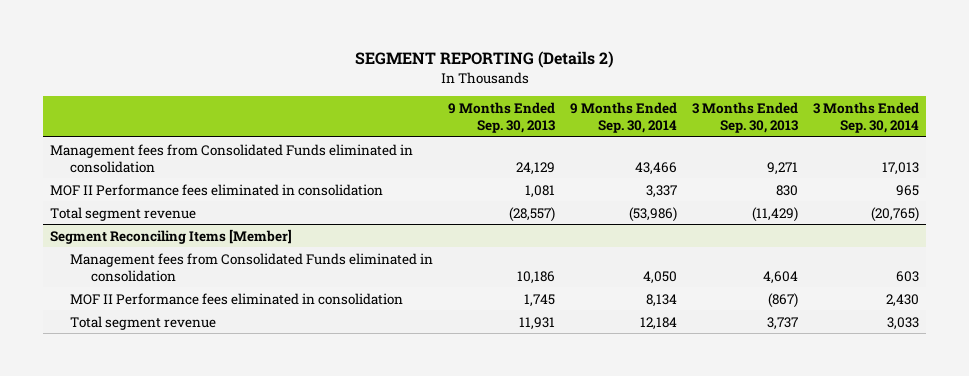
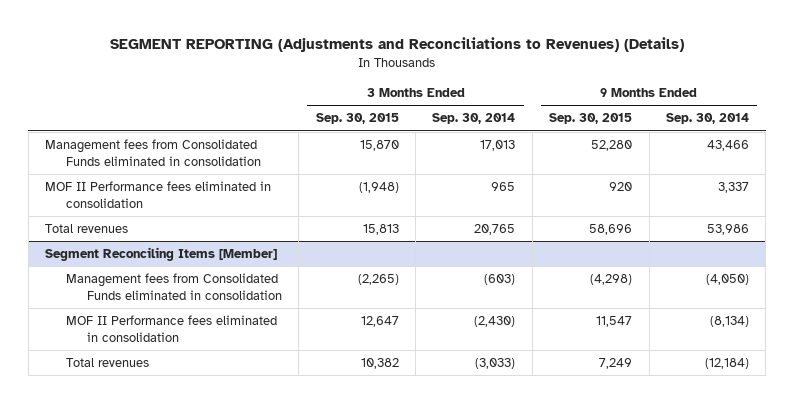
[354,51,614,69] SEGMENT REPORTING (Details 2) -> [110,36,685,52] SEGMENT REPORTING (Adjustments and Reconciliations to Revenues) (Details)
[448,102,556,134] 9 Months Ended Sep. 30, 2013 -> none
[692,102,799,134] 3 Months Ended Sep. 30, 2013 -> none
none -> [315,113,399,125] Sep. 30, 2015
none -> [549,113,633,125] Sep. 30, 2015
[50,206,197,221] Total segment revenue -> [45,224,129,234] Total revenues
[629,206,678,222] (53,986) -> [706,224,749,236] 53,986
[870,206,919,222] (20,765) -> [474,224,516,236] 20,765
[643,270,678,284] 4,050 -> [705,274,749,286] (4,050)
[895,270,919,282] 603 -> [484,274,516,286] (603)
[646,293,678,307] 8,134 -> [709,316,749,328] (8,134)
[885,293,919,307] 2,430 -> [474,316,516,328] (2,430)
[70,315,217,330] Total segment revenue -> [66,358,150,368] Total revenues
[640,316,678,330] 12,184 -> [704,358,749,370] (12,184)
[886,316,919,330] 3,033 -> [475,358,516,370] (3,033)

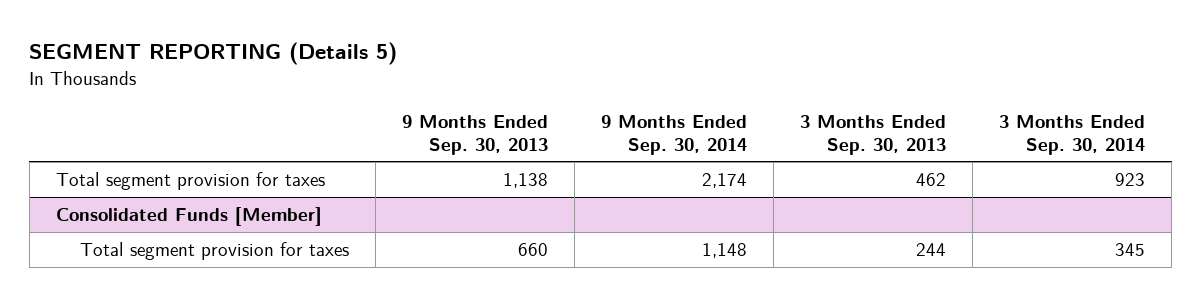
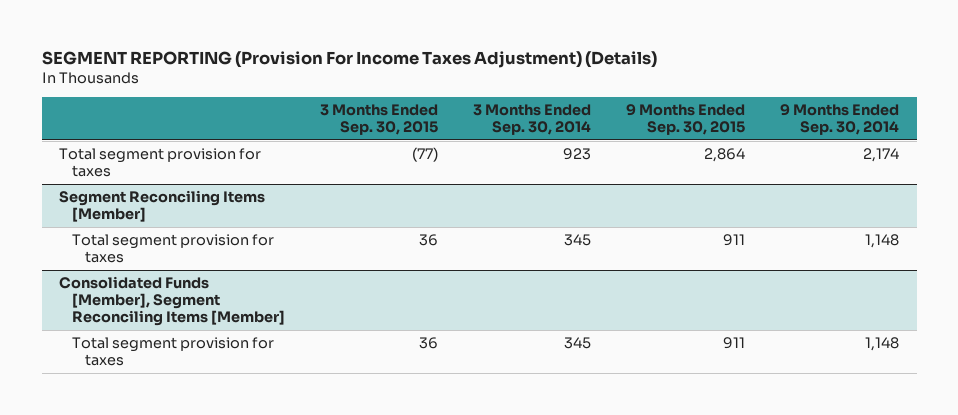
[29,42,398,66] SEGMENT REPORTING (Details 5) -> [41,50,657,68] SEGMENT REPORTING (Provision For Income Taxes Adjustment) (Details)
[401,114,548,155] 9 Months Ended Sep. 30, 2013 -> none
[800,114,947,155] 3 Months Ended Sep. 30, 2013 -> none
none -> [320,104,439,136] 3 Months Ended Sep. 30, 2015
none -> [626,104,746,136] 9 Months Ended Sep. 30, 2015
[55,206,322,226] Consolidated Funds [Member] -> none
none -> [59,189,266,222] Segment Reconciling Items [Member]
none -> [59,275,286,326] Consolidated Funds [Member], Segment Reconciling Items [Member]
none -> [72,336,275,366] Total segment provision for taxes

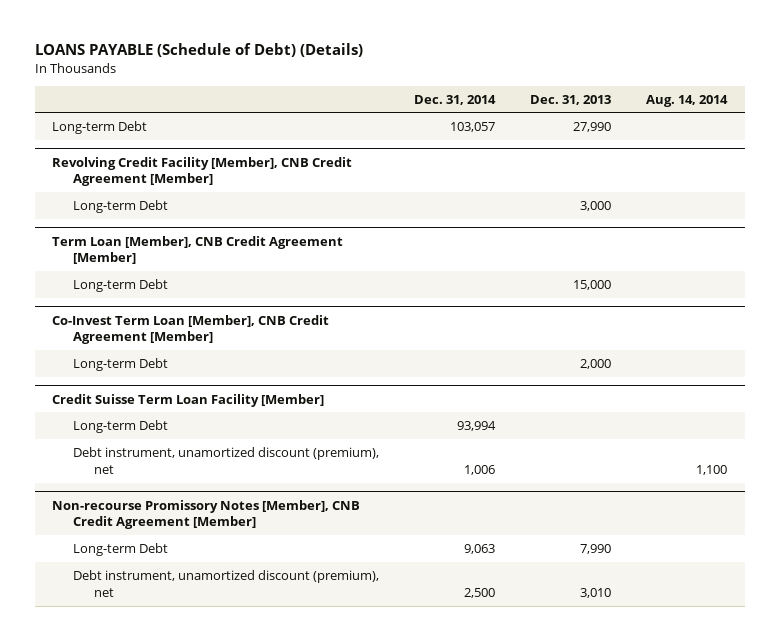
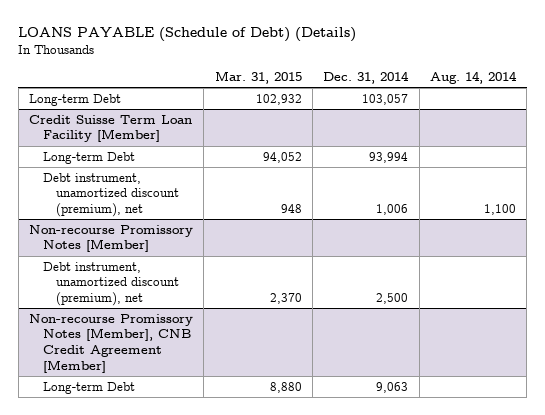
[530,94,612,105] Dec. 31, 2013 -> none
none -> [214,70,302,84] Mar. 31, 2015
[52,156,353,187] Revolving Credit Facility [Member], CNB Credit Agreement [Member] -> none
[72,200,168,214] Long-term Debt -> none
[52,235,344,265] Term Loan [Member], CNB Credit Agreement [Member] -> none
[72,279,168,293] Long-term Debt -> none
[52,314,330,345] Co-Invest Term Loan [Member], CNB Credit Agreement [Member] -> none
[72,358,168,372] Long-term Debt -> none
none -> [29,224,194,253] Non-recourse Promissory Notes [Member]
none -> [42,261,180,307] Debt instrument, unamortized discount (premium), net
[72,570,379,597] Debt instrument, unamortized discount (premium), net -> none

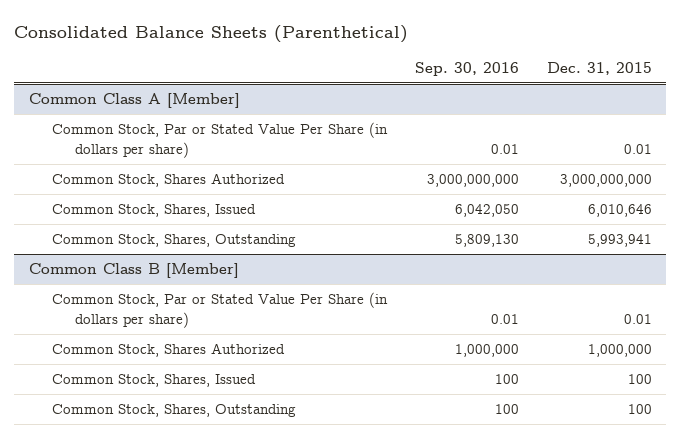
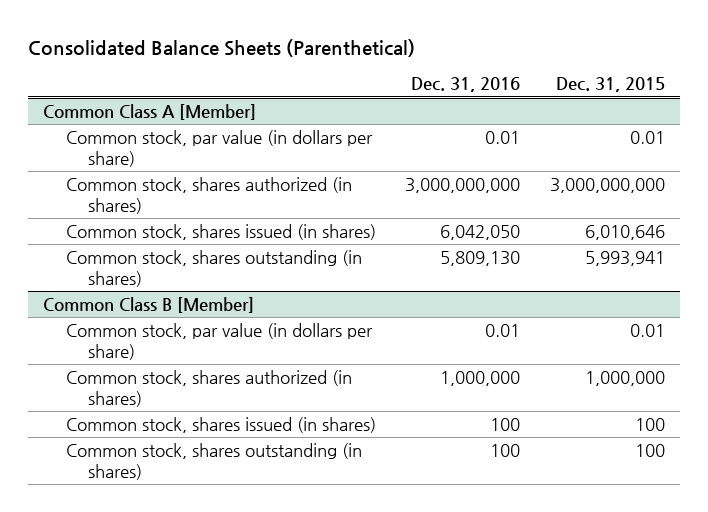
[414,61,519,76] Sep. 30, 2016 -> none
none -> [411,77,521,93] Dec. 31, 2016
[51,122,388,158] Common Stock, Par or Stated Value Per Share (in dollars per share) -> [65,130,373,167] Common stock, par value (in dollars per share)
[51,173,285,188] Common Stock, Shares Authorized -> [65,177,352,214] Common stock, shares authorized (in shares)
[51,204,256,218] Common Stock, Shares, Issued -> [65,224,376,241] Common stock, shares issued (in shares)
[51,234,296,248] Common Stock, Shares, Outstanding -> [65,250,362,287] Common stock, shares outstanding (in shares)
[51,292,388,328] Common Stock, Par or Stated Value Per Share (in dollars per share) -> [65,323,373,360] Common stock, par value (in dollars per share)
[51,343,285,358] Common Stock, Shares Authorized -> [65,370,352,407] Common stock, shares authorized (in shares)
[51,374,256,388] Common Stock, Shares, Issued -> [65,417,376,434] Common stock, shares issued (in shares)
[51,404,296,418] Common Stock, Shares, Outstanding -> [65,443,362,480] Common stock, shares outstanding (in shares)

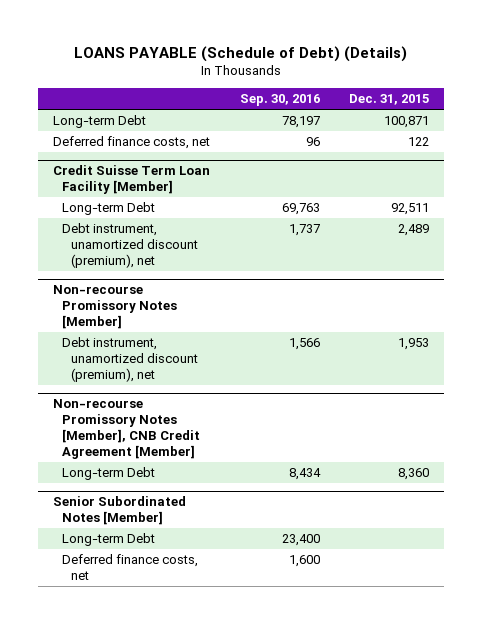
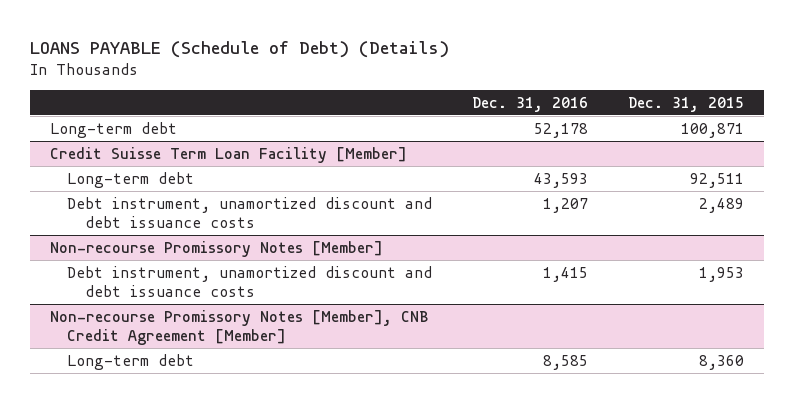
[239,94,320,107] Sep. 30, 2016 -> none
none -> [472,96,589,112] Dec. 31, 2016
[52,136,210,150] Deferred finance costs, net -> none
[52,115,146,129] Long-term Debt -> [49,121,177,138] Long-term debt
[62,202,156,216] Long-term Debt -> [67,171,195,188] Long-term debt
[62,223,199,269] Debt instrument, unamortized discount (premium), net -> [67,196,433,229] Debt instrument, unamortized discount and debt issuance costs
[62,337,199,383] Debt instrument, unamortized discount (premium), net -> [67,265,433,298] Debt instrument, unamortized discount and debt issuance costs
[52,496,186,526] Senior Subordinated Notes [Member] -> none
[62,533,156,547] Long-term Debt -> none
[62,554,199,581] Deferred finance costs, net -> none
[62,467,156,481] Long-term Debt -> [67,353,195,370] Long-term debt

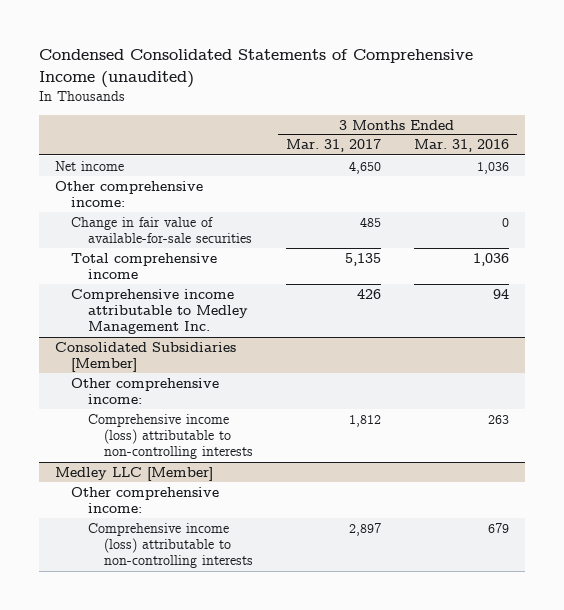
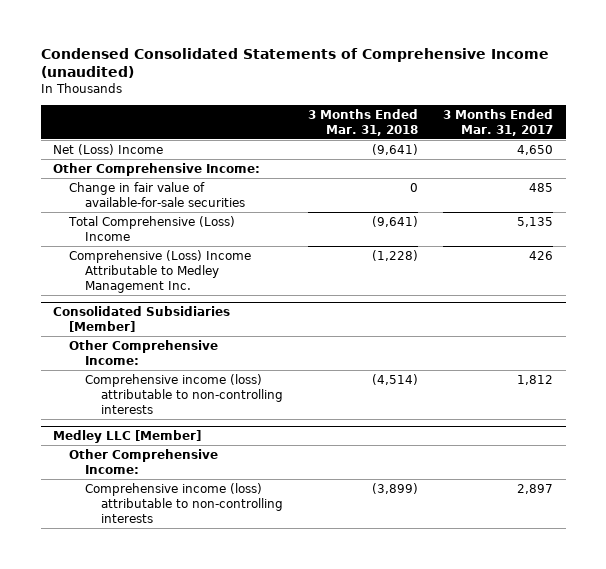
[413,139,509,153] Mar. 31, 2016 -> none
none -> [307,108,418,136] 3 Months Ended Mar. 31, 2018
[55,160,125,171] Net income -> [53,143,164,155] Net (Loss) Income
[55,180,204,208] Other comprehensive income: -> [53,162,261,176] Other Comprehensive Income:
[71,252,218,280] Total comprehensive income -> [68,215,236,241] Total Comprehensive (Loss) Income
[71,288,248,335] Comprehensive income attributable to Medley Management Inc. -> [69,249,252,293] Comprehensive (Loss) Income Attributable to Medley Management Inc.
[71,377,220,405] Other comprehensive income: -> [69,339,219,365] Other Comprehensive Income:
[71,486,220,514] Other comprehensive income: -> [69,448,219,474] Other Comprehensive Income:

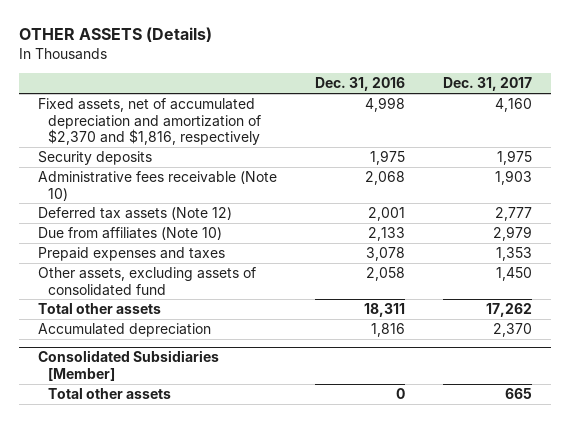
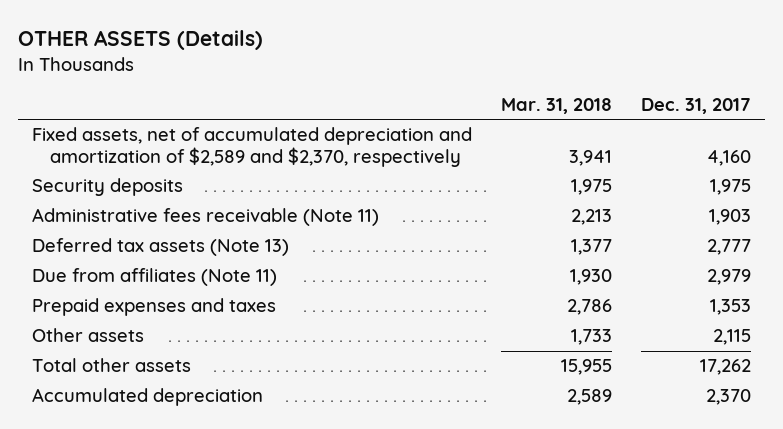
[314,77,405,92] Dec. 31, 2016 -> none
none -> [500,97,612,114] Mar. 31, 2018
[37,98,261,145] Fixed assets, net of accumulated depreciation and amortization of $2,370 and $1,816, respectively -> [32,127,473,167] Fixed assets, net of accumulated depreciation and amortization of $2,589 and $2,370, respectively
[37,171,277,201] Administrative fees receivable (Note 10) -> [32,208,380,227] Administrative fees receivable (Note 11)
[37,207,232,221] Deferred tax assets (Note 12) -> [32,238,290,257] Deferred tax assets (Note 13)
[37,227,222,241] Due from affiliates (Note 10) -> [32,268,278,287] Due from affiliates (Note 11)
[37,267,256,296] Other assets, excluding assets of consolidated fund -> [32,328,145,343] Other assets
[495,267,532,282] 1,450 -> [712,329,751,346] 2,115
[37,350,219,381] Consolidated Subsidiaries [Member] -> none
[47,388,171,400] Total other assets -> none

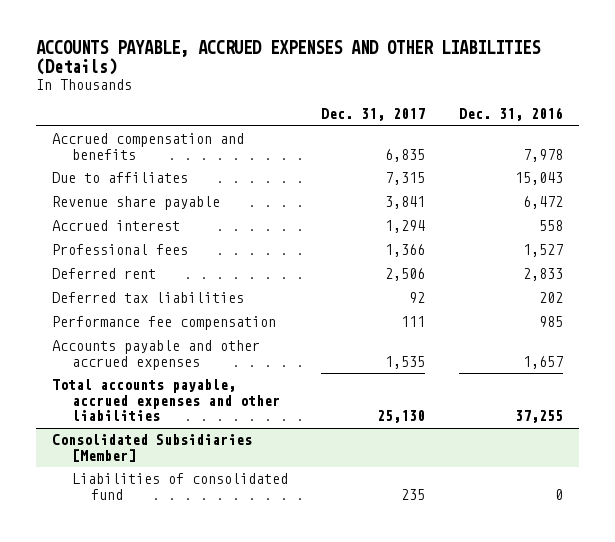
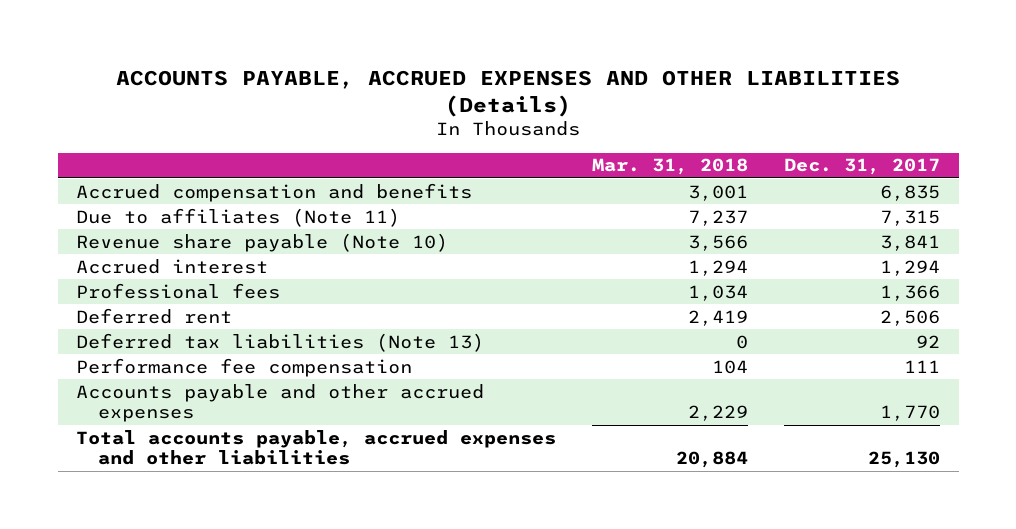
[458,107,563,122] Dec. 31, 2016 -> none
none -> [592,158,749,176] Mar. 31, 2018
[52,172,189,184] Due to affiliates -> [75,207,400,227] Due to affiliates (Note 11)
[52,196,221,211] Revenue share payable -> [75,232,448,252] Revenue share payable (Note 10)
[52,292,245,304] Deferred tax liabilities -> [75,332,484,352] Deferred tax liabilities (Note 13)
[385,355,426,369] 1,535 -> [880,405,941,422] 1,770
[52,434,253,462] Consolidated Subsidiaries [Member] -> none
[71,473,288,500] Liabilities of consolidated fund -> none

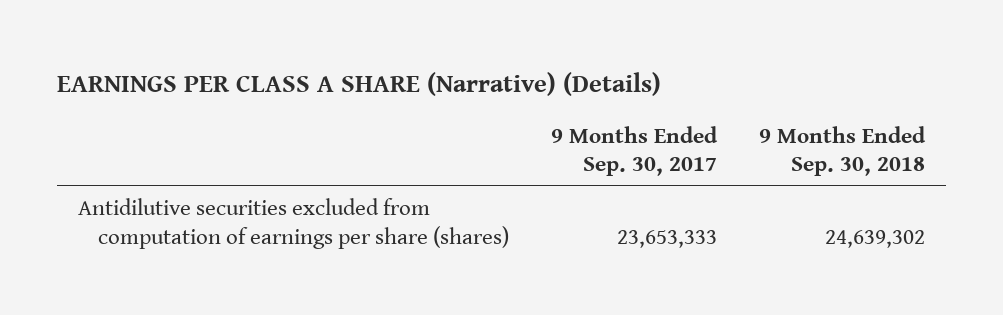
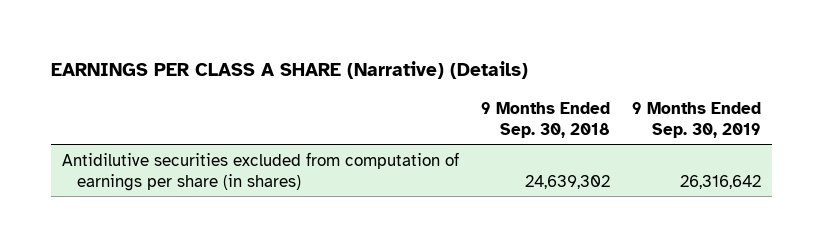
[551,125,719,177] 9 Months Ended Sep. 30, 2017 -> none
none -> [631,102,761,138] 9 Months Ended Sep. 30, 2019
[77,198,509,249] Antidilutive securities excluded from computation of earnings per share (shares) -> [61,152,459,191] Antidilutive securities excluded from computation of earnings per share (in shares)

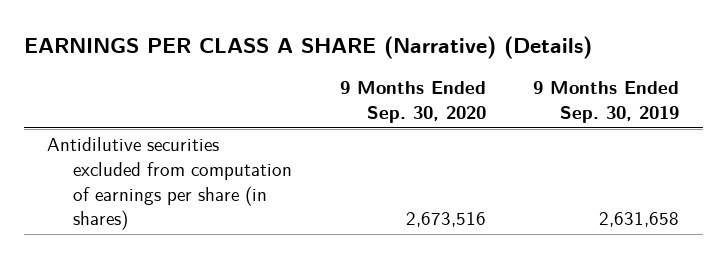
[480,102,610,138] 9 Months Ended Sep. 30, 2018 -> none
none -> [339,81,486,124] 9 Months Ended Sep. 30, 2020
[679,174,761,189] 26,316,642 -> [599,212,680,228] 2,631,658

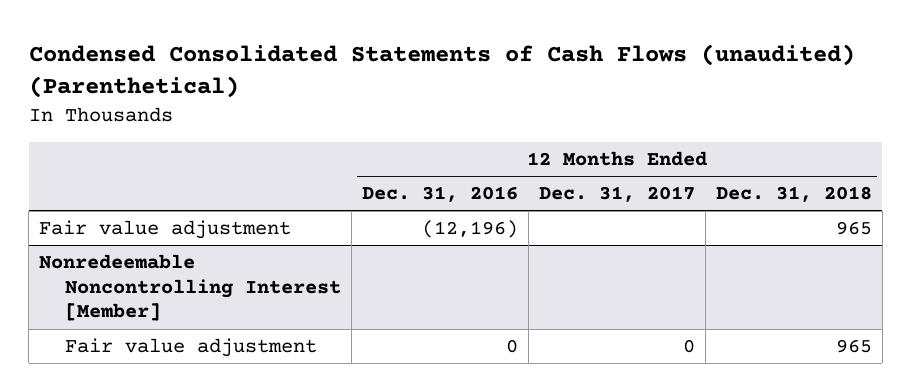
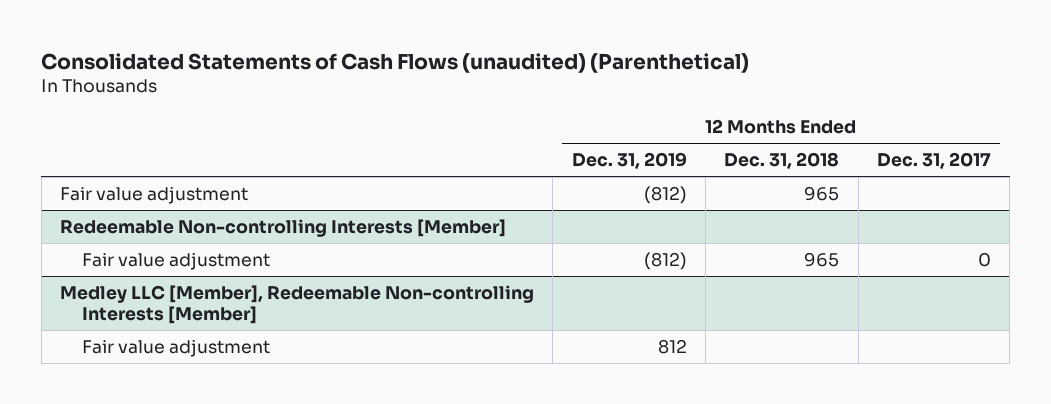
[28,44,855,99] Condensed Consolidated Statements of Cash Flows (unaudited) (Parenthetical) -> [41,52,750,73] Consolidated Statements of Cash Flows (unaudited) (Parenthetical)
[362,186,519,203] Dec. 31, 2016 -> none
none -> [571,152,687,170] Dec. 31, 2019
[39,254,342,322] Nonredeemable Noncontrolling Interest [Member] -> [59,218,506,237] Redeemable Non-controlling Interests [Member]
none -> [59,284,534,324] Medley LLC [Member], Redeemable Non-controlling Interests [Member]
none -> [81,338,270,357] Fair value adjustment

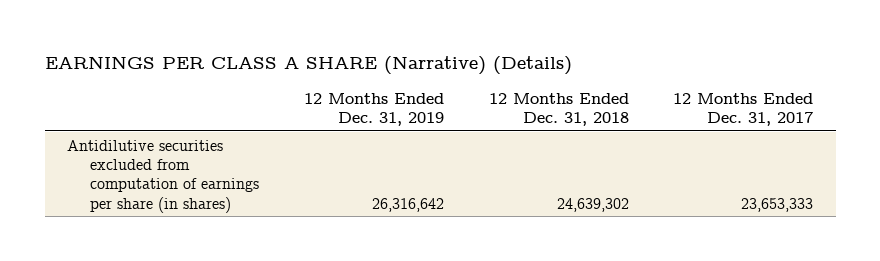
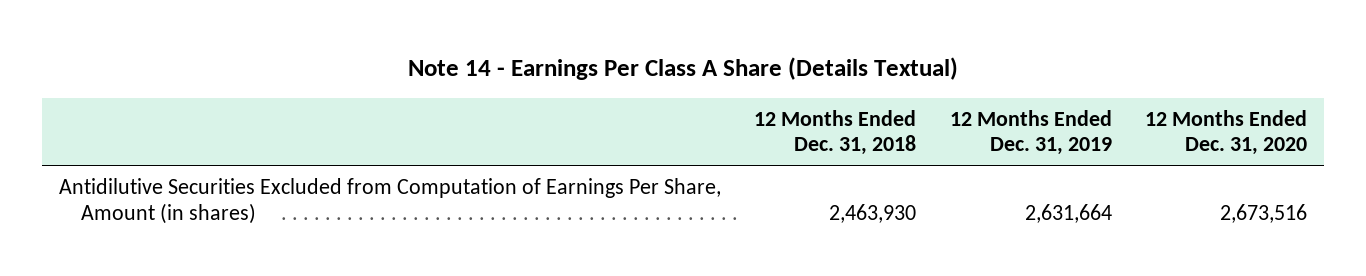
[44,56,572,76] EARNINGS PER CLASS A SHARE (Narrative) (Details) -> [408,57,959,81] Note 14 - Earnings Per Class A Share (Details Textual)
[673,92,814,127] 12 Months Ended Dec. 31, 2017 -> none
none -> [1144,109,1307,156] 12 Months Ended Dec. 31, 2020
[67,139,260,213] Antidilutive securities excluded from computation of earnings per share (in shares) -> [59,178,722,224] Antidilutive Securities Excluded from Computation of Earnings Per Share, Amount (in shares)
[372,197,445,212] 26,316,642 -> [1024,203,1112,223] 2,631,664
[556,197,629,212] 24,639,302 -> [829,203,917,223] 2,463,930

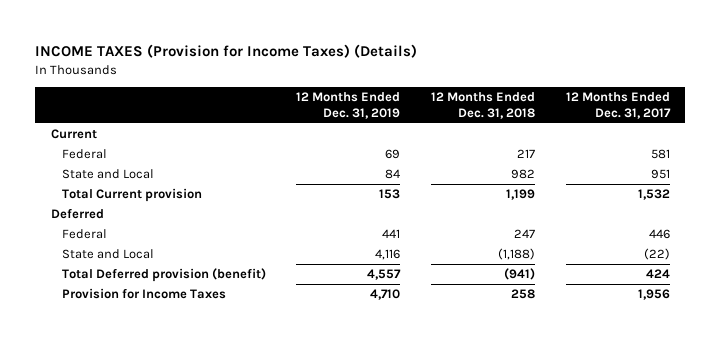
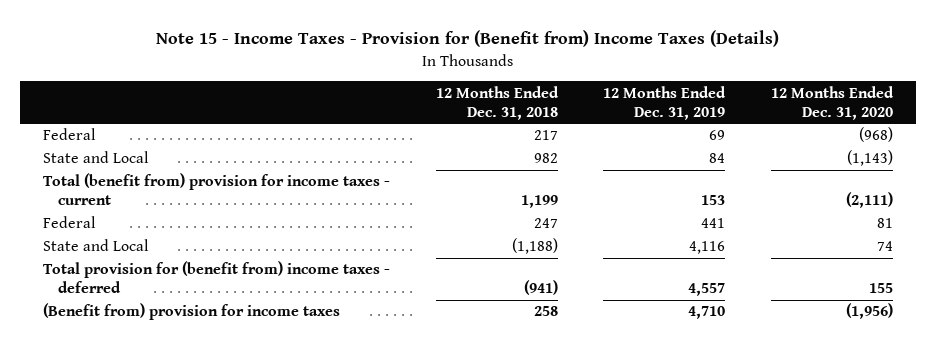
[35,43,418,58] INCOME TAXES (Provision for Income Taxes) (Details) -> [156,30,780,48] Note 15 - Income Taxes - Provision for (Benefit from) Income Taxes (Details)
[565,91,671,119] 12 Months Ended Dec. 31, 2017 -> none
none -> [771,85,895,120] 12 Months Ended Dec. 31, 2020
[50,129,97,140] Current -> none
[50,208,104,220] Deferred -> none
[61,188,202,203] Total Current provision -> [42,173,390,206] Total (benefit from) provision for income taxes - current
[61,268,266,283] Total Deferred provision (benefit) -> [42,261,390,294] Total provision for (benefit from) income taxes - deferred
[61,288,226,300] Provision for Income Taxes -> [42,303,340,321] (Benefit from) provision for income taxes

